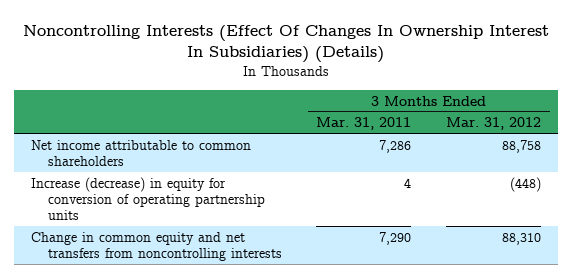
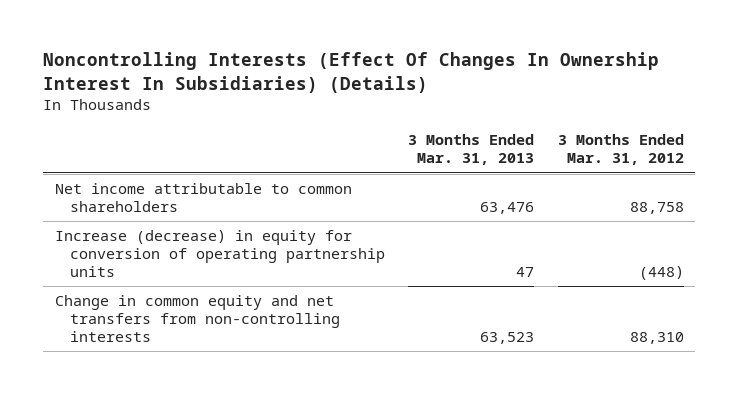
[316,117,412,131] Mar. 31, 2011 -> none
none -> [408,134,535,166] 3 Months Ended Mar. 31, 2013
[31,231,282,261] Change in common equity and net transfers from noncontrolling interests -> [54,295,341,343] Change in common equity and net transfers from non-controlling interests

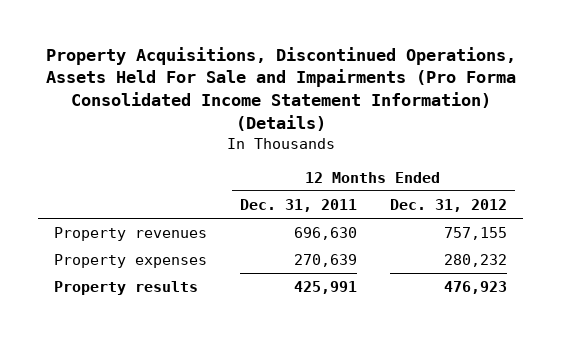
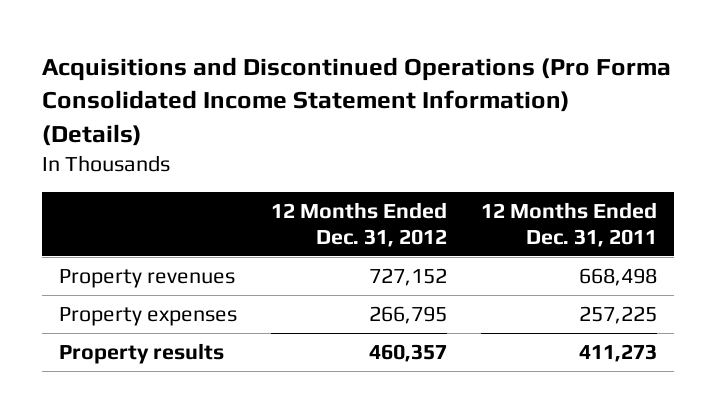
[45,46,516,132] Property Acquisitions, Discontinued Operations, Assets Held For Sale and Impairments (Pro Forma Consolidated Income Statement Information) (Details) -> [41,56,671,146] Acquisitions and Discontinued Operations (Pro Forma Consolidated Income Statement Information) (Details)
[294,226,358,240] 696,630 -> [579,267,658,286] 668,498
[443,226,507,240] 757,155 -> [368,267,447,286] 727,152
[294,253,358,267] 270,639 -> [579,305,658,324] 257,225
[443,253,507,267] 280,232 -> [368,305,447,324] 266,795
[294,280,358,294] 425,991 -> [579,343,658,362] 411,273
[443,280,507,294] 476,923 -> [368,343,447,362] 460,357

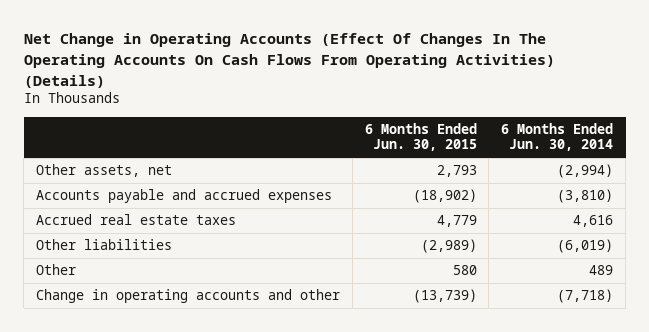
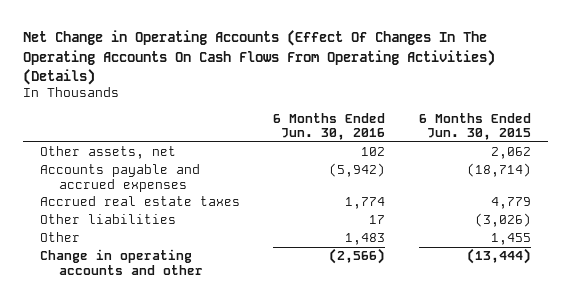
[501,123,614,152] 6 Months Ended Jun. 30, 2014 -> none
none -> [273,112,386,141] 6 Months Ended Jun. 30, 2016
[436,165,477,178] 2,793 -> [490,147,531,160] 2,062
[412,189,477,204] (18,902) -> [466,163,531,178] (18,714)
[420,239,477,254] (2,989) -> [474,213,531,228] (3,026)
[452,265,477,276] 580 -> [490,233,531,246] 1,455
[412,289,477,304] (13,739) -> [466,248,531,265] (13,444)

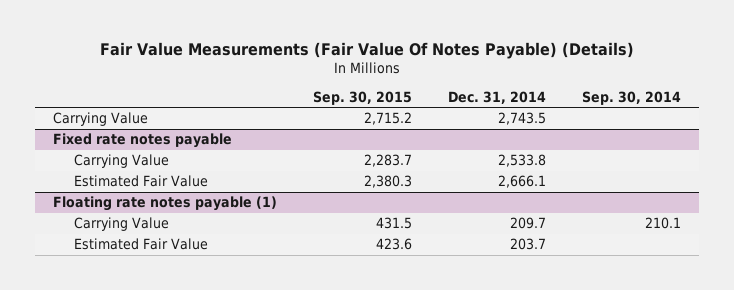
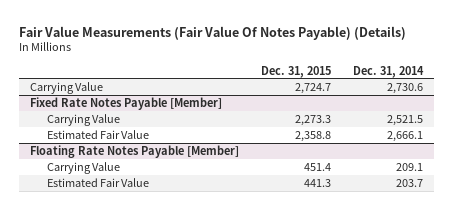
[312,90,412,105] Sep. 30, 2015 -> none
[582,90,682,105] Sep. 30, 2014 -> none
none -> [261,65,332,78] Dec. 31, 2015
[498,112,547,126] 2,743.5 -> [386,82,423,94] 2,730.6
[52,133,232,149] Fixed rate notes payable -> [30,96,223,110] Fixed Rate Notes Payable [Member]
[498,154,547,168] 2,533.8 -> [386,114,423,126] 2,521.5
[52,196,277,212] Floating rate notes payable (1) -> [30,144,240,158] Floating Rate Notes Payable [Member]
[510,217,547,230] 209.7 -> [395,162,423,171] 209.1

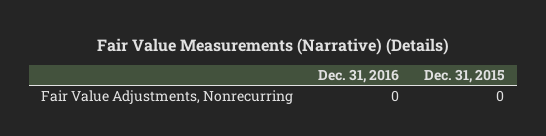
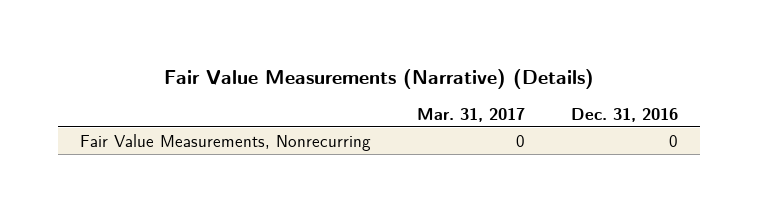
[424,69,506,84] Dec. 31, 2015 -> none
none -> [417,107,526,122] Mar. 31, 2017
[41,90,294,105] Fair Value Adjustments, Nonrecurring -> [80,133,372,151] Fair Value Measurements, Nonrecurring

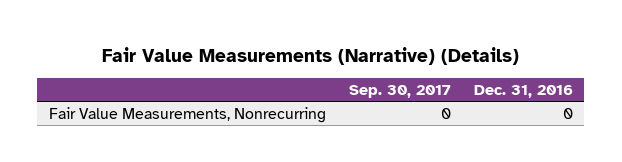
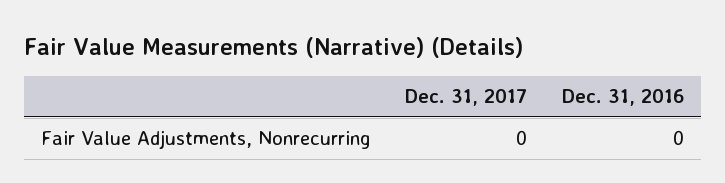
[348,85,451,99] Sep. 30, 2017 -> none
none -> [405,89,528,107] Dec. 31, 2017
[48,107,326,124] Fair Value Measurements, Nonrecurring -> [40,130,371,150] Fair Value Adjustments, Nonrecurring

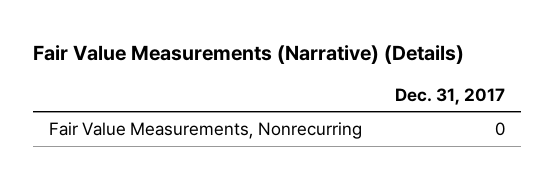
[561,89,684,107] Dec. 31, 2016 -> none
[40,130,371,150] Fair Value Adjustments, Nonrecurring -> [49,122,363,140] Fair Value Measurements, Nonrecurring

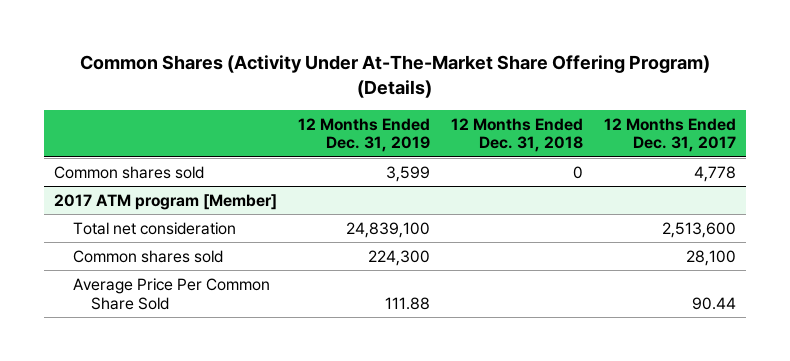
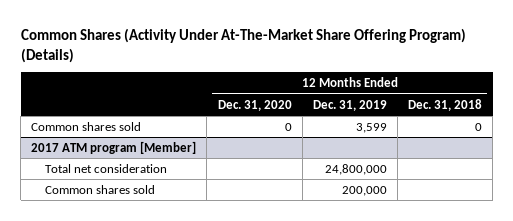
[603,117,736,153] 12 Months Ended Dec. 31, 2017 -> none
none -> [217,99,292,111] Dec. 31, 2020
[72,277,270,310] Average Price Per Common Share Sold -> none
[346,221,431,238] 24,839,100 -> [324,163,387,175] 24,800,000
[368,249,431,266] 224,300 -> [341,185,387,196] 200,000

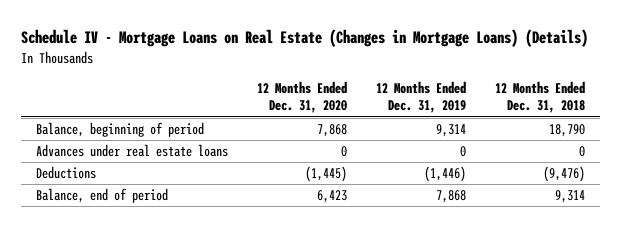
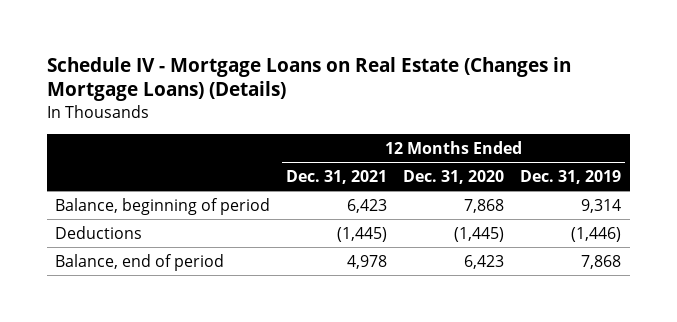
[495,81,586,114] 12 Months Ended Dec. 31, 2018 -> none
none -> [286,169,388,184] Dec. 31, 2021
[35,144,228,158] Advances under real estate loans -> none

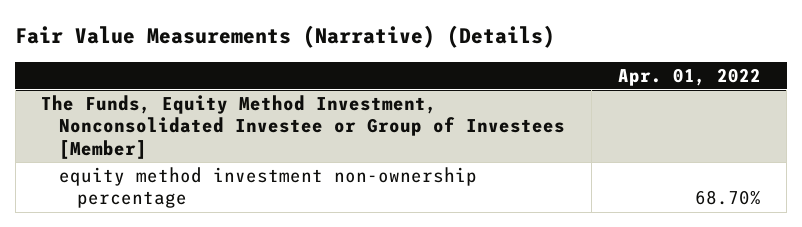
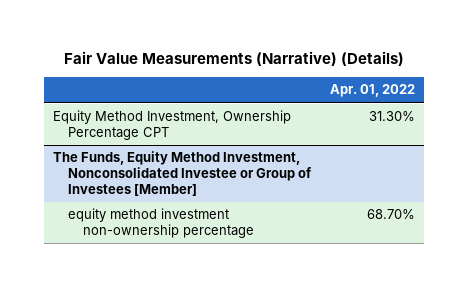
none -> [53,110,292,141] Equity Method Investment, Ownership Percentage CPT

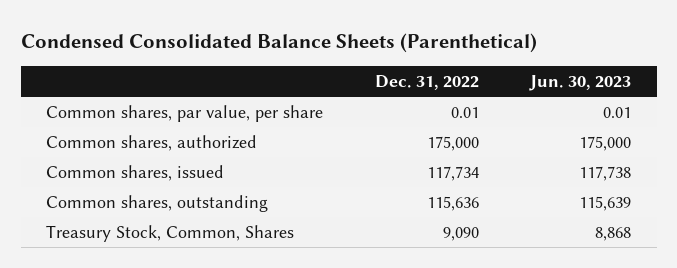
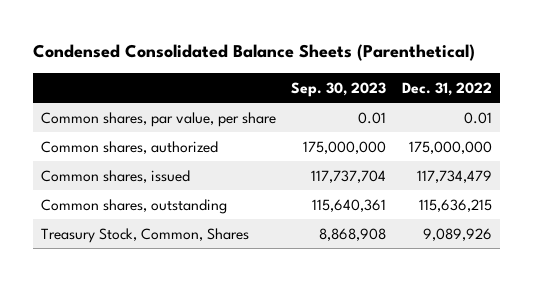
[528,75,631,92] Jun. 30, 2023 -> none
none -> [291,81,387,97] Sep. 30, 2023
[426,135,479,151] 175,000 -> [409,140,493,154] 175,000,000
[426,165,479,181] 117,734 -> [417,169,493,183] 117,734,479
[426,195,479,211] 115,636 -> [419,198,493,212] 115,636,215
[442,226,479,241] 9,090 -> [423,227,493,241] 9,089,926

